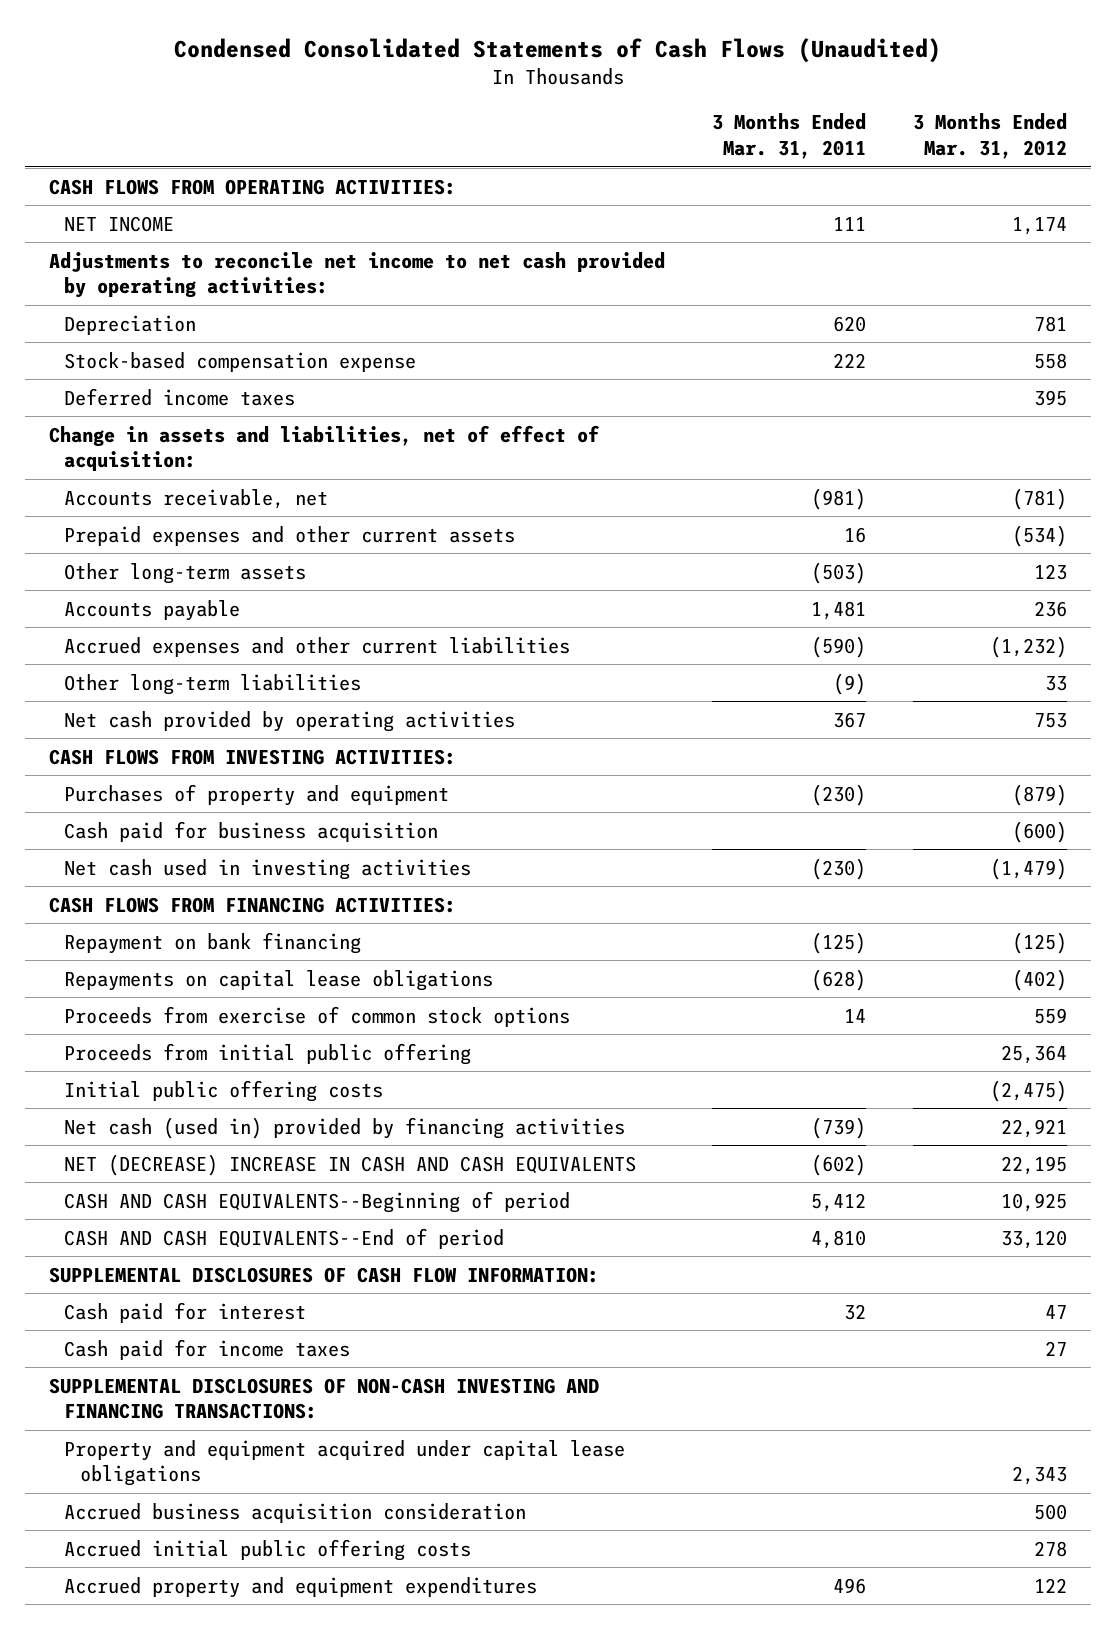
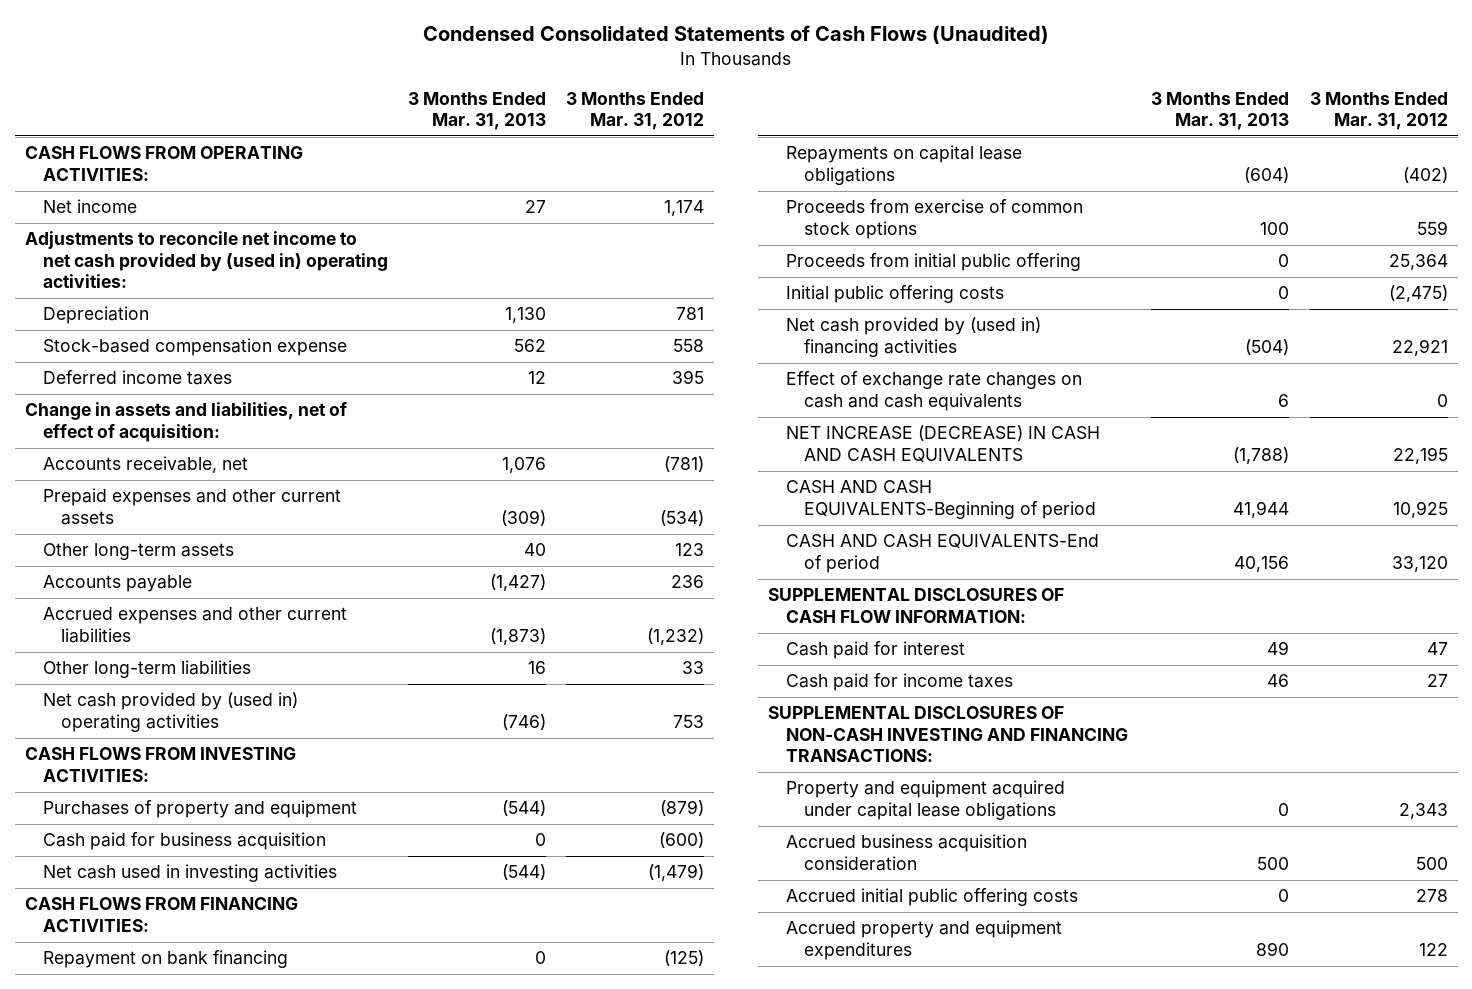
[712,113,867,160] 3 Months Ended Mar. 31, 2011 -> none
none -> [408,91,547,130] 3 Months Ended Mar. 31, 2013
[64,215,175,232] NET INCOME -> [42,199,137,214] Net income
[48,251,665,299] Adjustments to reconcile net income to net cash provided by operating activities: -> [24,231,388,288] Adjustments to reconcile net income to net cash provided by (used in) operating activities:
[64,710,516,732] Net cash provided by operating activities -> [42,692,298,732] Net cash provided by (used in) operating activities
[64,1116,626,1139] Net cash (used in) provided by financing activities -> [785,317,1041,357] Net cash provided by (used in) financing activities
none -> [785,371,1082,411] Effect of exchange rate changes on cash and cash equivalents
[64,1153,637,1176] NET (DECREASE) INCREASE IN CASH AND CASH EQUIVALENTS -> [785,425,1100,463] NET INCREASE (DECREASE) IN CASH AND CASH EQUIVALENTS
[64,1190,571,1213] CASH AND CASH EQUIVALENTS--Beginning of period -> [785,480,1097,519] CASH AND CASH EQUIVALENTS-Beginning of period
[64,1227,505,1249] CASH AND CASH EQUIVALENTS--End of period -> [785,534,1099,573] CASH AND CASH EQUIVALENTS-End of period

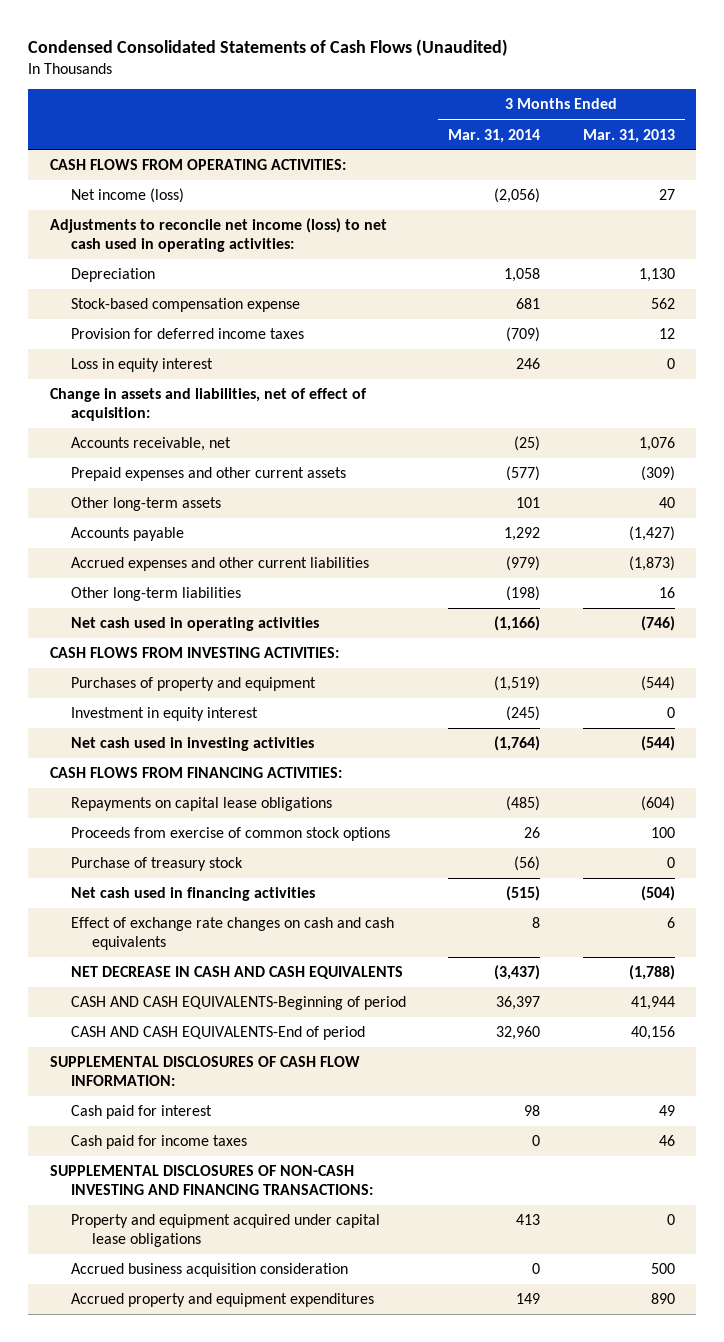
[566,91,705,130] 3 Months Ended Mar. 31, 2012 -> none
none -> [448,128,541,143] Mar. 31, 2014
[42,199,137,214] Net income -> [70,188,184,204] Net income (loss)
[24,231,388,288] Adjustments to reconcile net income to net cash provided by (used in) operating activities: -> [49,218,387,253] Adjustments to reconcile net income (loss) to net cash used in operating activities:
[42,370,232,386] Deferred income taxes -> [70,328,304,340] Provision for deferred income taxes
none -> [70,358,213,373] Loss in equity interest
[42,692,298,732] Net cash provided by (used in) operating activities -> [70,617,319,632] Net cash used in operating activities
[42,832,326,851] Cash paid for business acquisition -> none
none -> [70,707,258,722] Investment in equity interest
[42,950,288,969] Repayment on bank financing -> none
[785,253,1081,272] Proceeds from initial public offering -> none
[785,285,1004,304] Initial public offering costs -> none
none -> [70,857,243,872] Purchase of treasury stock
[785,317,1041,357] Net cash provided by (used in) financing activities -> [70,887,315,902] Net cash used in financing activities
[785,425,1100,463] NET INCREASE (DECREASE) IN CASH AND CASH EQUIVALENTS -> [70,966,403,980] NET DECREASE IN CASH AND CASH EQUIVALENTS
[785,888,1078,907] Accrued initial public offering costs -> none

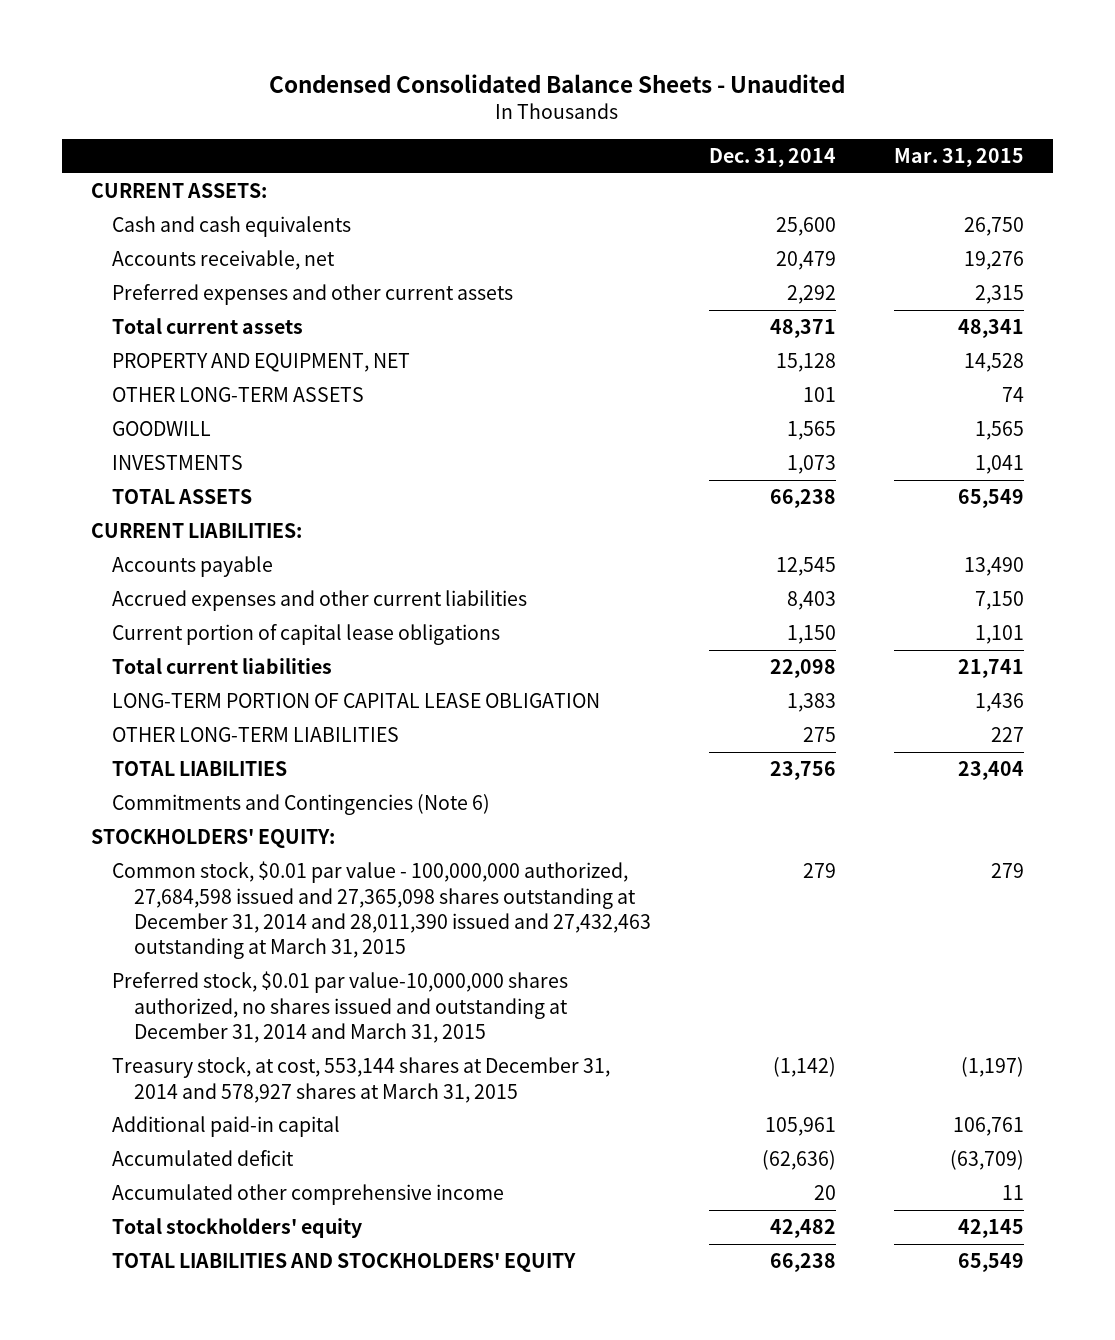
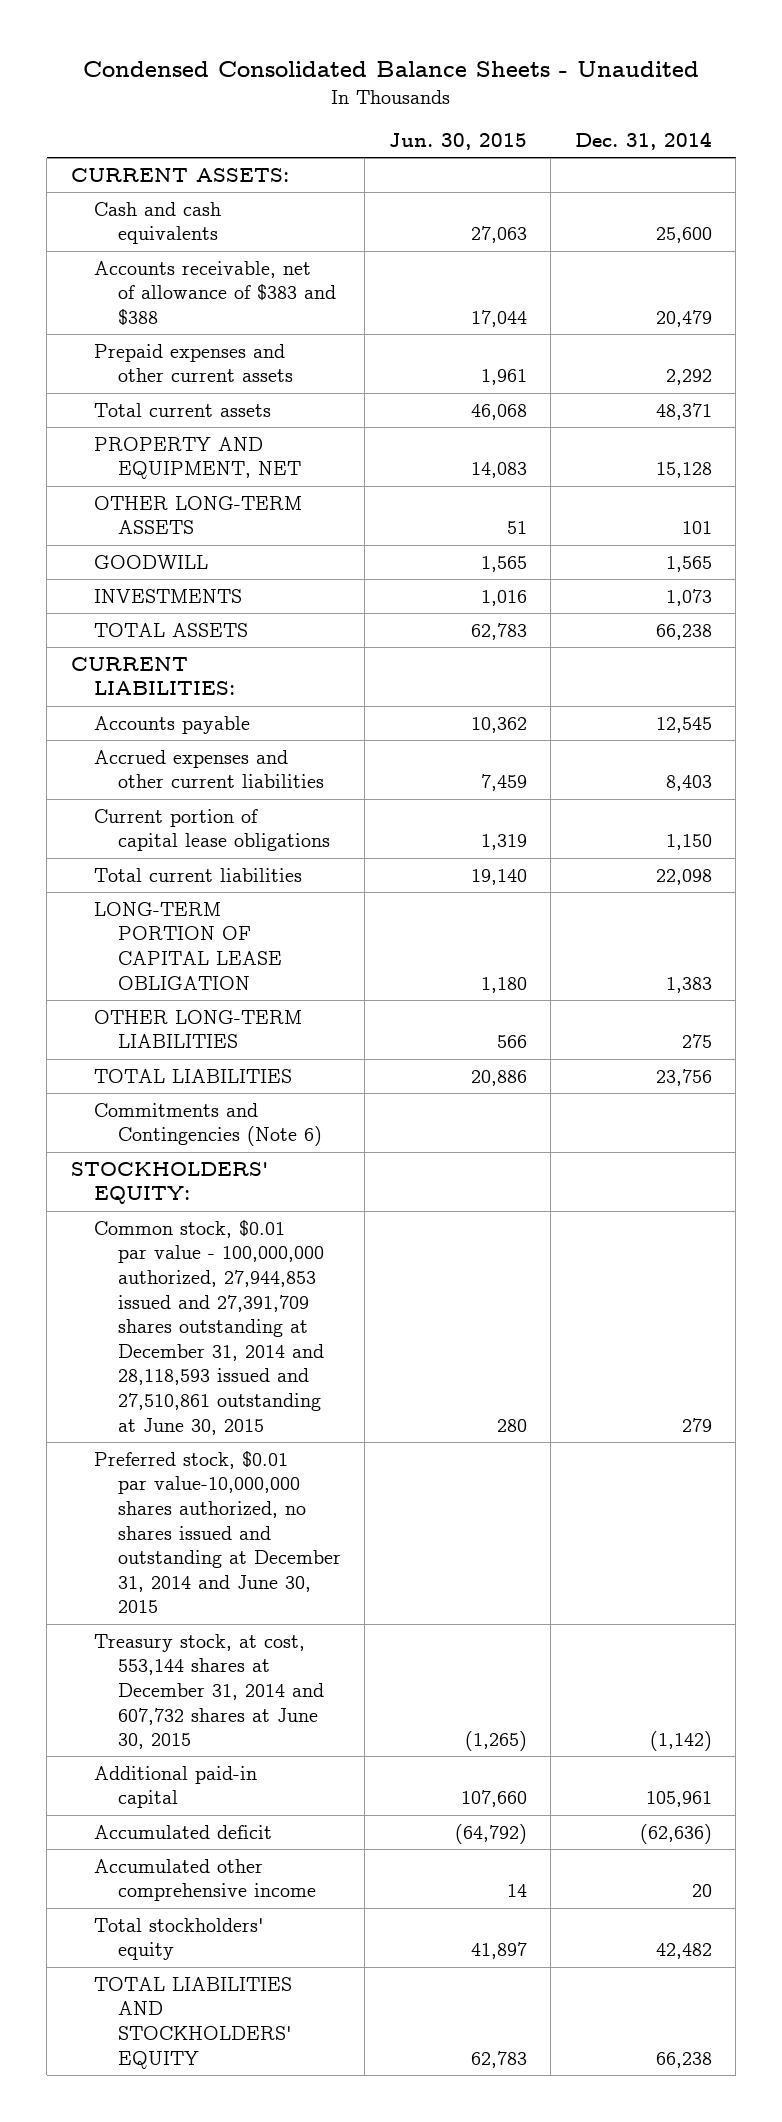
[893,147,1024,167] Mar. 31, 2015 -> none
none -> [388,132,527,150] Jun. 30, 2015
[112,250,336,271] Accounts receivable, net -> [94,260,336,326] Accounts receivable, net of allowance of $383 and $388
[112,284,514,306] Preferred expenses and other current assets -> [94,343,293,383] Prepaid expenses and other current assets
[112,861,652,960] Common stock, $0.01 par value - 100,000,000 authorized, 27,684,598 issued and 27,365,098 shares outstanding at December 31, 2014 and 28,011,390 issued and 27,432,463 outstanding at March 31, 2015 -> [94,1219,324,1435] Common stock, $0.01 par value - 100,000,000 authorized, 27,944,853 issued and 27,391,709 shares outstanding at December 31, 2014 and 28,118,593 issued and 27,510,861 outstanding at June 30, 2015
[112,971,569,1043] Preferred stock, $0.01 par value-10,000,000 shares authorized, no shares issued and outstanding at December 31, 2014 and March 31, 2015 -> [94,1450,341,1614] Preferred stock, $0.01 par value-10,000,000 shares authorized, no shares issued and outstanding at December 31, 2014 and June 30, 2015
[112,1057,611,1103] Treasury stock, at cost, 553,144 shares at December 31, 2014 and 578,927 shares at March 31, 2015 -> [94,1633,324,1750] Treasury stock, at cost, 553,144 shares at December 31, 2014 and 607,732 shares at June 30, 2015

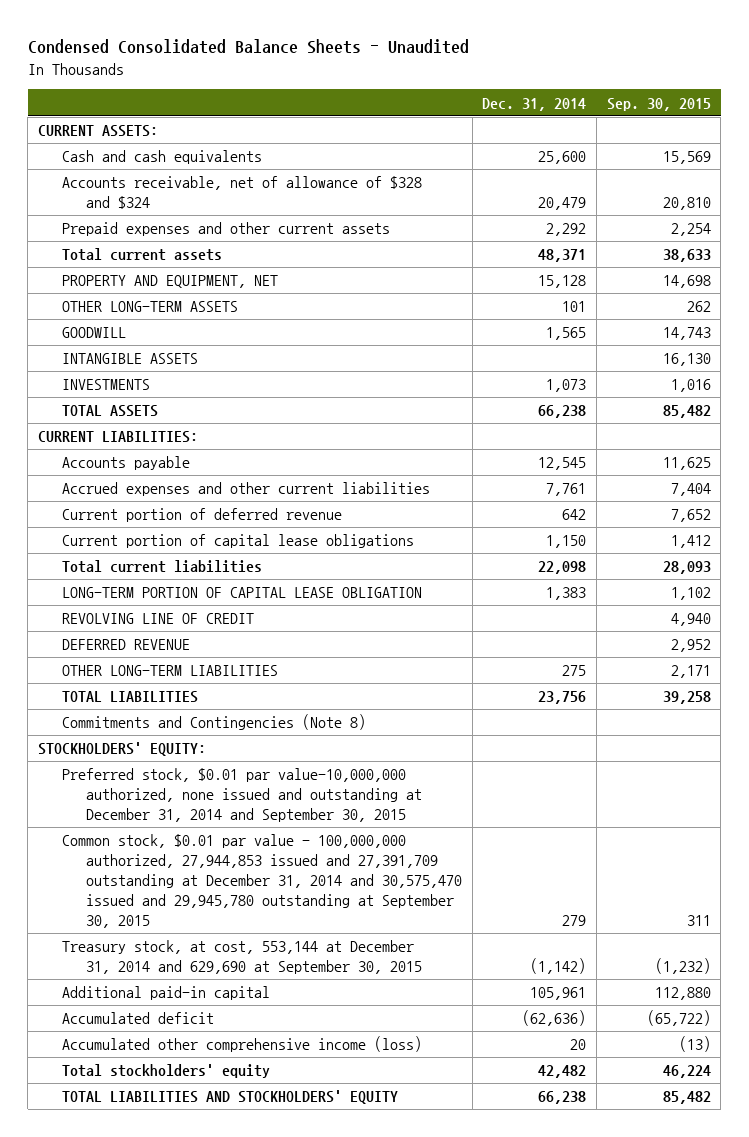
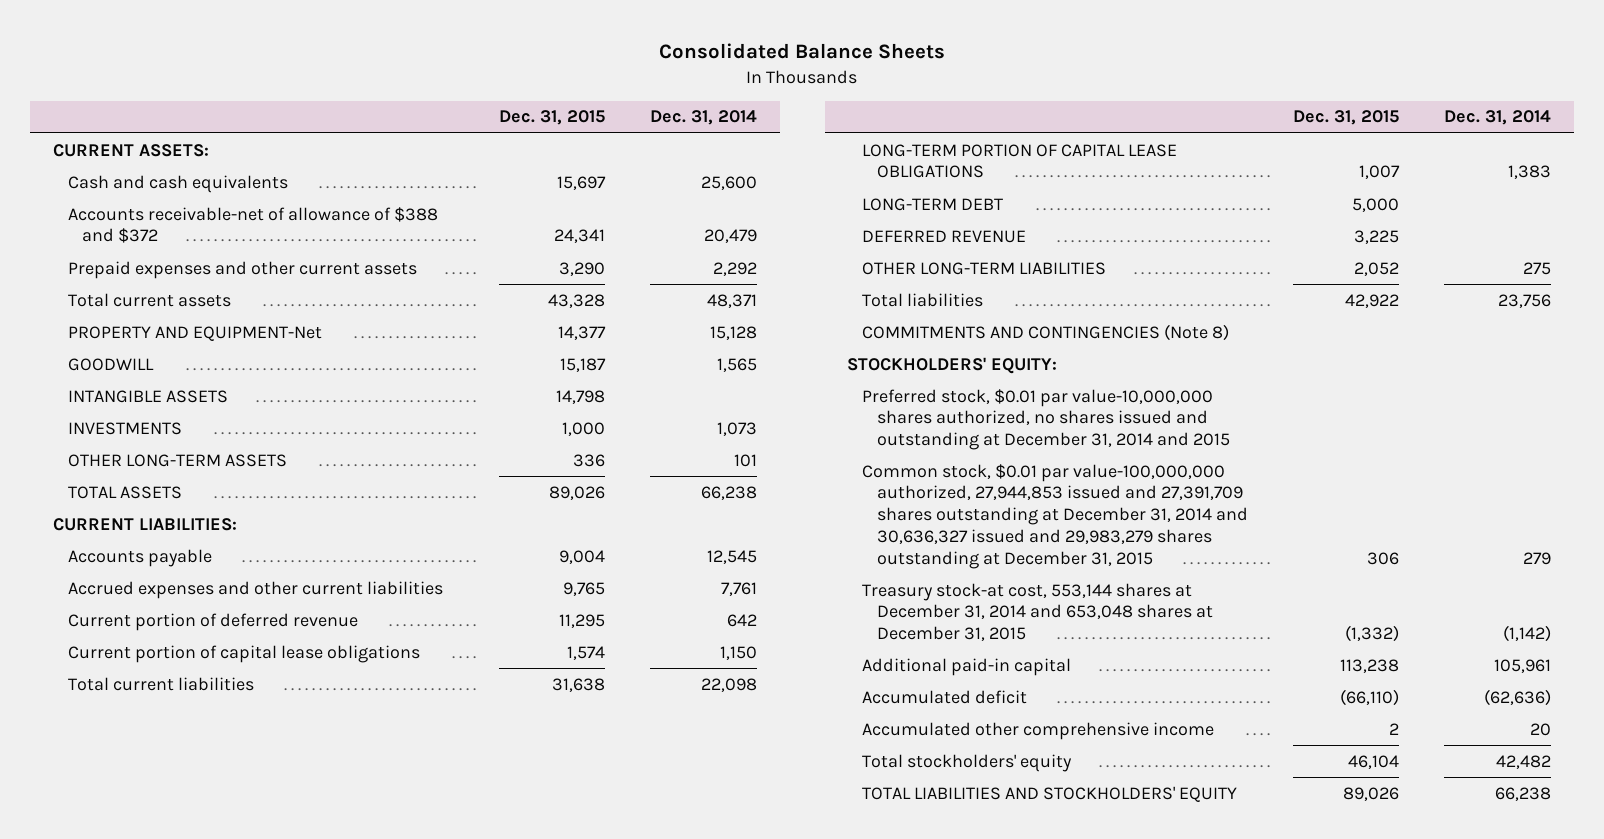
[27,39,469,55] Condensed Consolidated Balance Sheets - Unaudited -> [659,43,946,60] Consolidated Balance Sheets
[606,97,711,111] Sep. 30, 2015 -> none
none -> [498,110,605,126] Dec. 31, 2015
[61,176,422,210] Accounts receivable, net of allowance of $328 and $324 -> [67,206,438,244] Accounts receivable-net of allowance of $388 and $372
[61,275,278,289] PROPERTY AND EQUIPMENT, NET -> [67,325,322,342] PROPERTY AND EQUIPMENT-Net
[61,301,238,313] OTHER LONG-TERM ASSETS -> [67,453,287,467] OTHER LONG-TERM ASSETS
[61,613,254,625] REVOLVING LINE OF CREDIT -> none
[61,587,422,599] LONG-TERM PORTION OF CAPITAL LEASE OBLIGATION -> [862,143,1178,179] LONG-TERM PORTION OF CAPITAL LEASE OBLIGATIONS
none -> [862,197,1004,211] LONG-TERM DEBT
[61,691,198,704] TOTAL LIABILITIES -> [862,292,984,307] Total liabilities
[61,714,366,731] Commitments and Contingencies (Note 8) -> [862,323,1230,341] COMMITMENTS AND CONTINGENCIES (Note 8)
[61,768,422,823] Preferred stock, $0.01 par value-10,000,000 authorized, none issued and outstanding at December 31, 2014 and September 30, 2015 -> [862,388,1230,451] Preferred stock, $0.01 par value-10,000,000 shares authorized, no shares issued and outstanding at December 31, 2014 and 2015
[61,834,462,929] Common stock, $0.01 par value - 100,000,000 authorized, 27,944,853 issued and 27,391,709 outstanding at December 31, 2014 and 30,575,470 issued and 29,945,780 outstanding at September 30, 2015 -> [862,463,1248,569] Common stock, $0.01 par value-100,000,000 authorized, 27,944,853 issued and 27,391,709 shares outstanding at December 31, 2014 and 30,636,327 issued and 29,983,279 shares outstanding at December 31, 2015
[61,940,422,975] Treasury stock, at cost, 553,144 at December 31, 2014 and 629,690 at September 30, 2015 -> [862,582,1213,642] Treasury stock-at cost, 553,144 shares at December 31, 2014 and 653,048 shares at December 31, 2015
[61,1036,422,1053] Accumulated other comprehensive income (loss) -> [862,721,1215,740] Accumulated other comprehensive income

